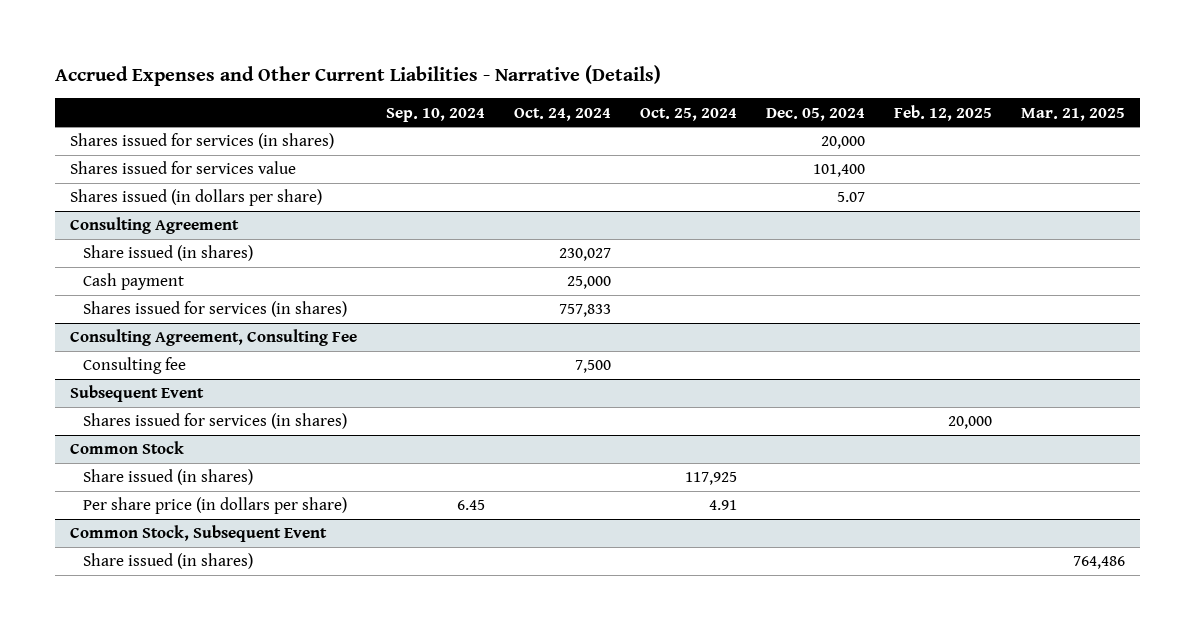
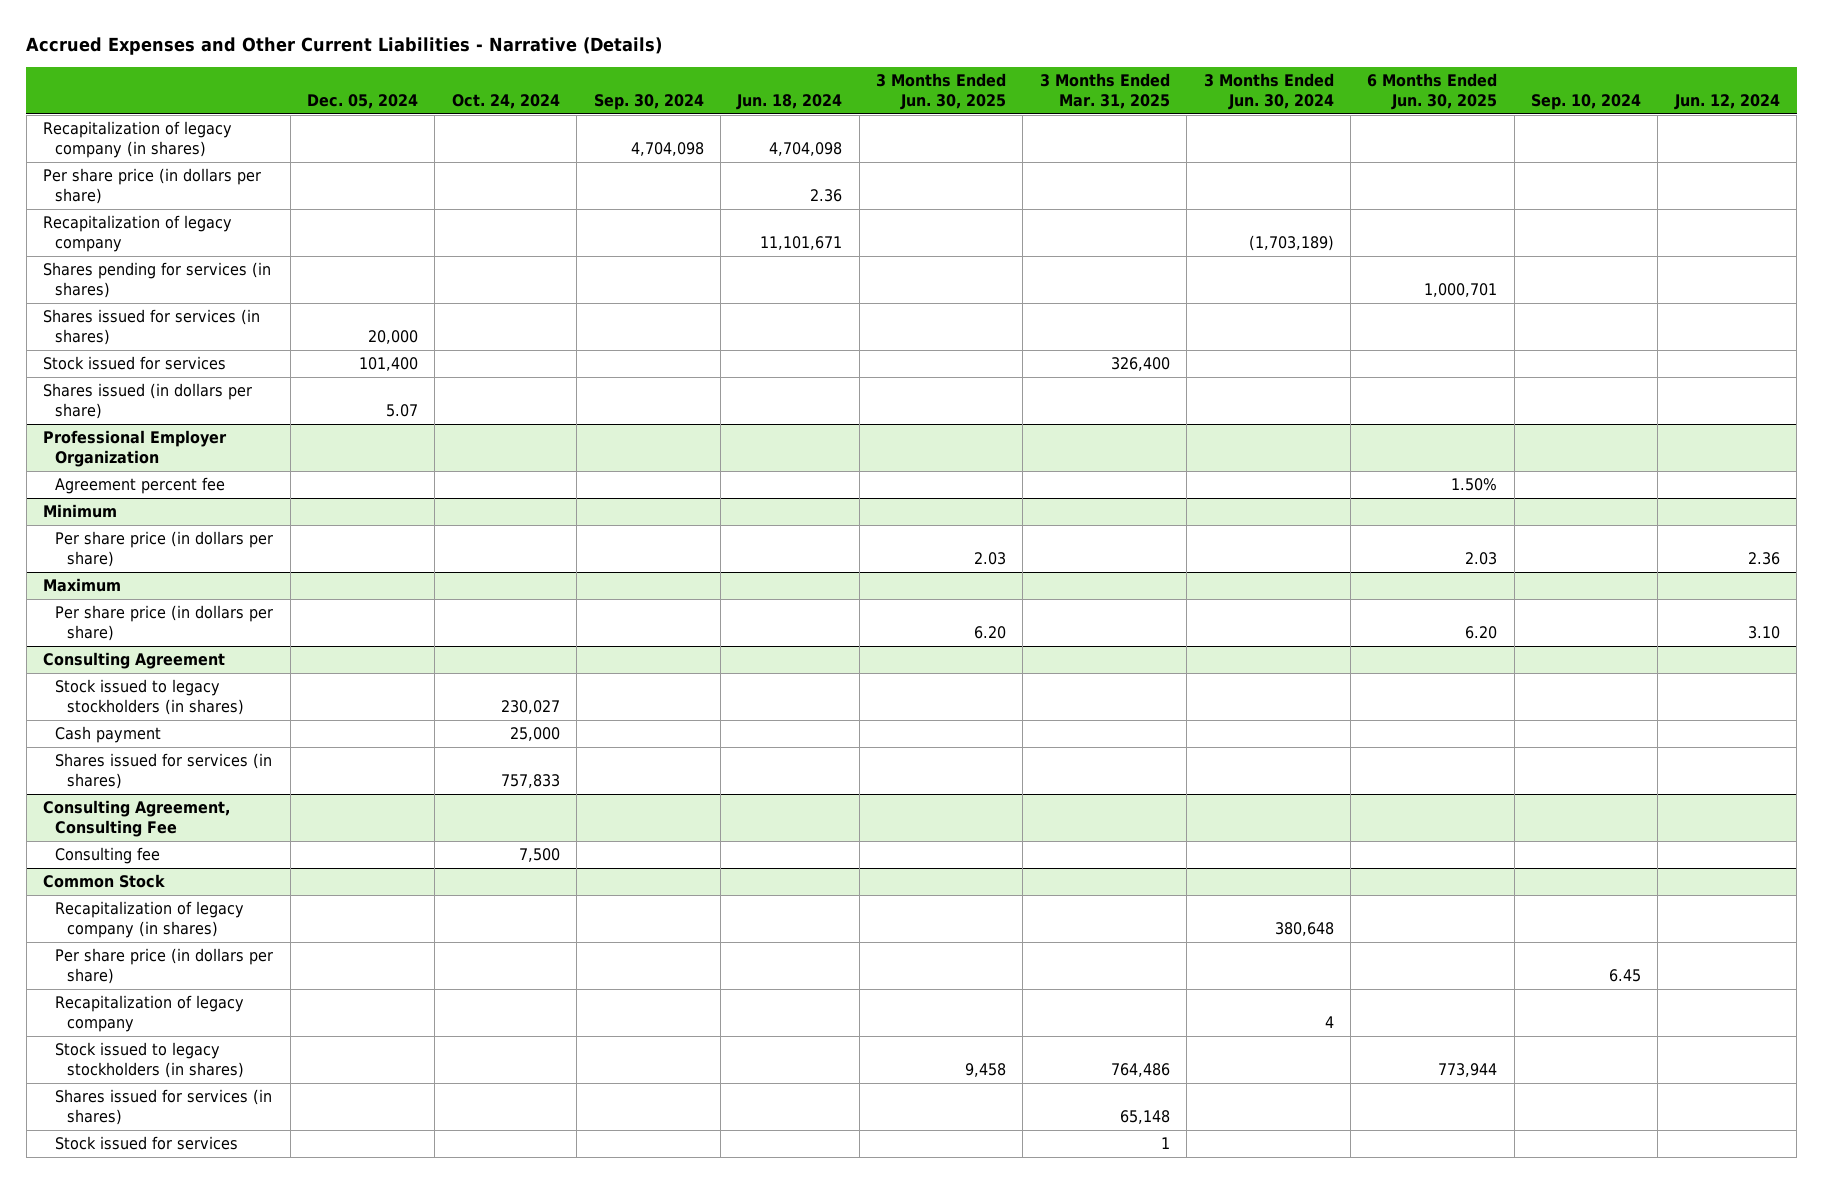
[640,107,738,121] Oct. 25, 2024 -> none
[894,104,993,121] Feb. 12, 2025 -> none
[1021,107,1126,121] Mar. 21, 2025 -> none
none -> [593,94,704,111] Sep. 30, 2024
none -> [736,94,843,111] Jun. 18, 2024
none -> [876,73,1007,111] 3 Months Ended Jun. 30, 2025
none -> [1039,73,1170,110] 3 Months Ended Mar. 31, 2025
none -> [1203,73,1334,111] 3 Months Ended Jun. 30, 2024
none -> [1367,73,1498,111] 6 Months Ended Jun. 30, 2025
none -> [1673,94,1780,111] Jun. 12, 2024
none -> [43,121,233,159] Recapitalization of legacy company (in shares)
none -> [43,168,262,205] Per share price (in dollars per share)
none -> [43,215,233,253] Recapitalization of legacy company
none -> [43,262,272,299] Shares pending for services (in shares)
[69,161,296,175] Shares issued for services value -> [43,356,227,371] Stock issued for services
none -> [43,430,228,468] Professional Employer Organization
none -> [55,477,226,495] Agreement percent fee
none -> [43,504,118,519] Minimum
none -> [55,531,274,568] Per share price (in dollars per share)
none -> [43,578,122,593] Maximum
none -> [55,605,274,642] Per share price (in dollars per share)
[83,245,254,262] Share issued (in shares) -> [55,679,245,716] Stock issued to legacy stockholders (in shares)
[69,385,204,403] Subsequent Event -> none
[83,413,348,430] Shares issued for services (in shares) -> none
[83,469,254,486] Share issued (in shares) -> none
none -> [55,901,245,939] Recapitalization of legacy company (in shares)
[69,525,327,543] Common Stock, Subsequent Event -> none
[83,553,254,570] Share issued (in shares) -> none
none -> [55,995,245,1033] Recapitalization of legacy company
none -> [55,1042,245,1079] Stock issued to legacy stockholders (in shares)
none -> [55,1089,273,1126] Shares issued for services (in shares)
none -> [55,1136,239,1151] Stock issued for services

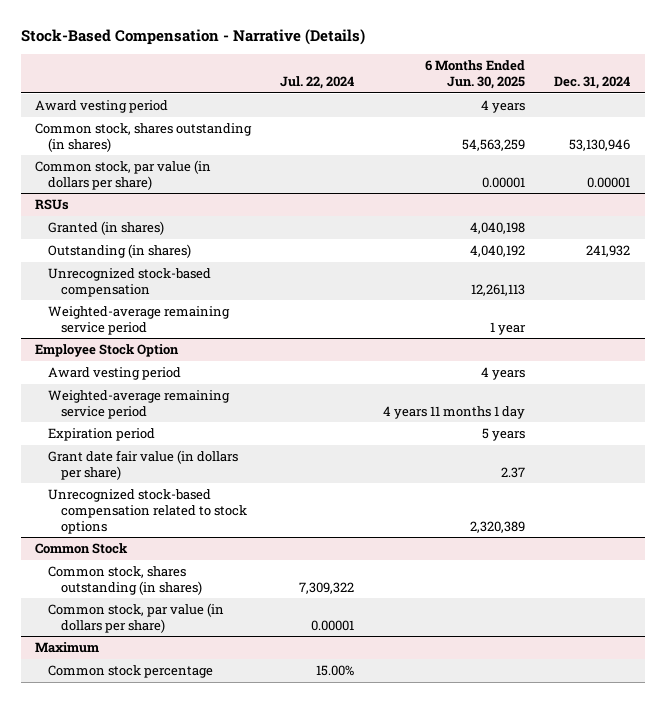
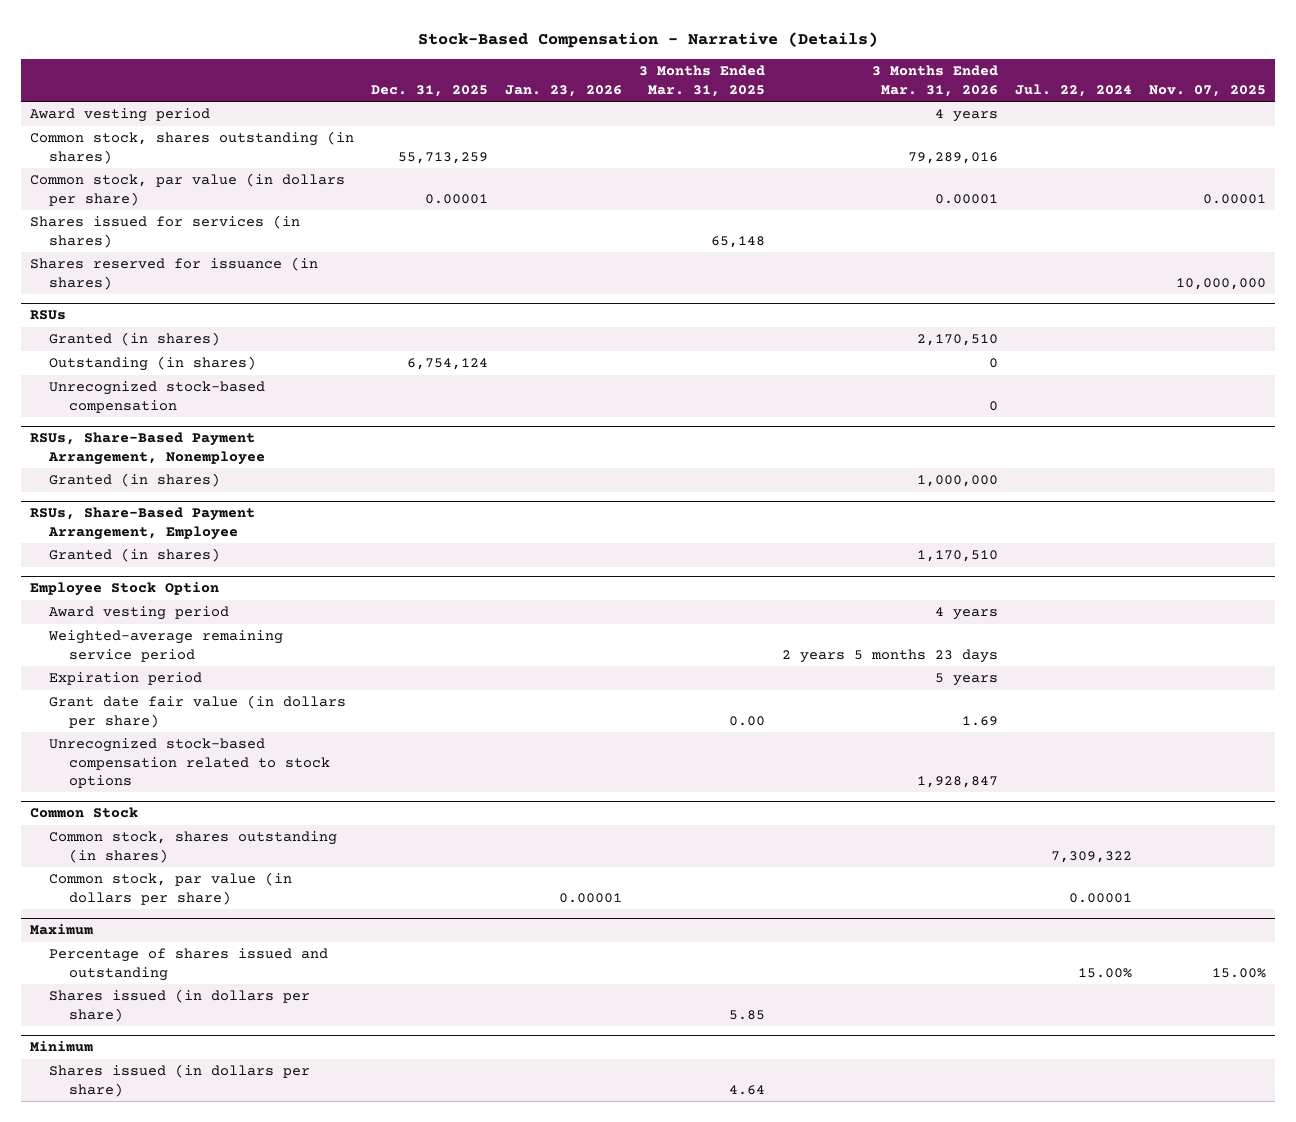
[425,60,526,90] 6 Months Ended Jun. 30, 2025 -> none
[554,76,631,90] Dec. 31, 2024 -> none
none -> [370,84,488,97] Dec. 31, 2025
none -> [505,84,623,97] Jan. 23, 2026
none -> [639,65,766,97] 3 Months Ended Mar. 31, 2025
none -> [872,65,999,97] 3 Months Ended Mar. 31, 2026
none -> [1149,84,1267,97] Nov. 07, 2025
none -> [29,215,300,248] Shares issued for services (in shares)
none -> [29,257,318,290] Shares reserved for issuance (in shares)
[48,306,231,335] Weighted-average remaining service period -> none
none -> [29,432,266,465] RSUs, Share-Based Payment Arrangement, Nonemployee
none -> [49,473,221,488] Granted (in shares)
none -> [29,507,255,540] RSUs, Share-Based Payment Arrangement, Employee
none -> [49,548,221,563] Granted (in shares)
[48,665,214,679] Common stock percentage -> none
none -> [49,948,329,981] Percentage of shares issued and outstanding
none -> [49,989,311,1022] Shares issued (in dollars per share)
none -> [29,1041,93,1053] Minimum
none -> [49,1064,311,1097] Shares issued (in dollars per share)

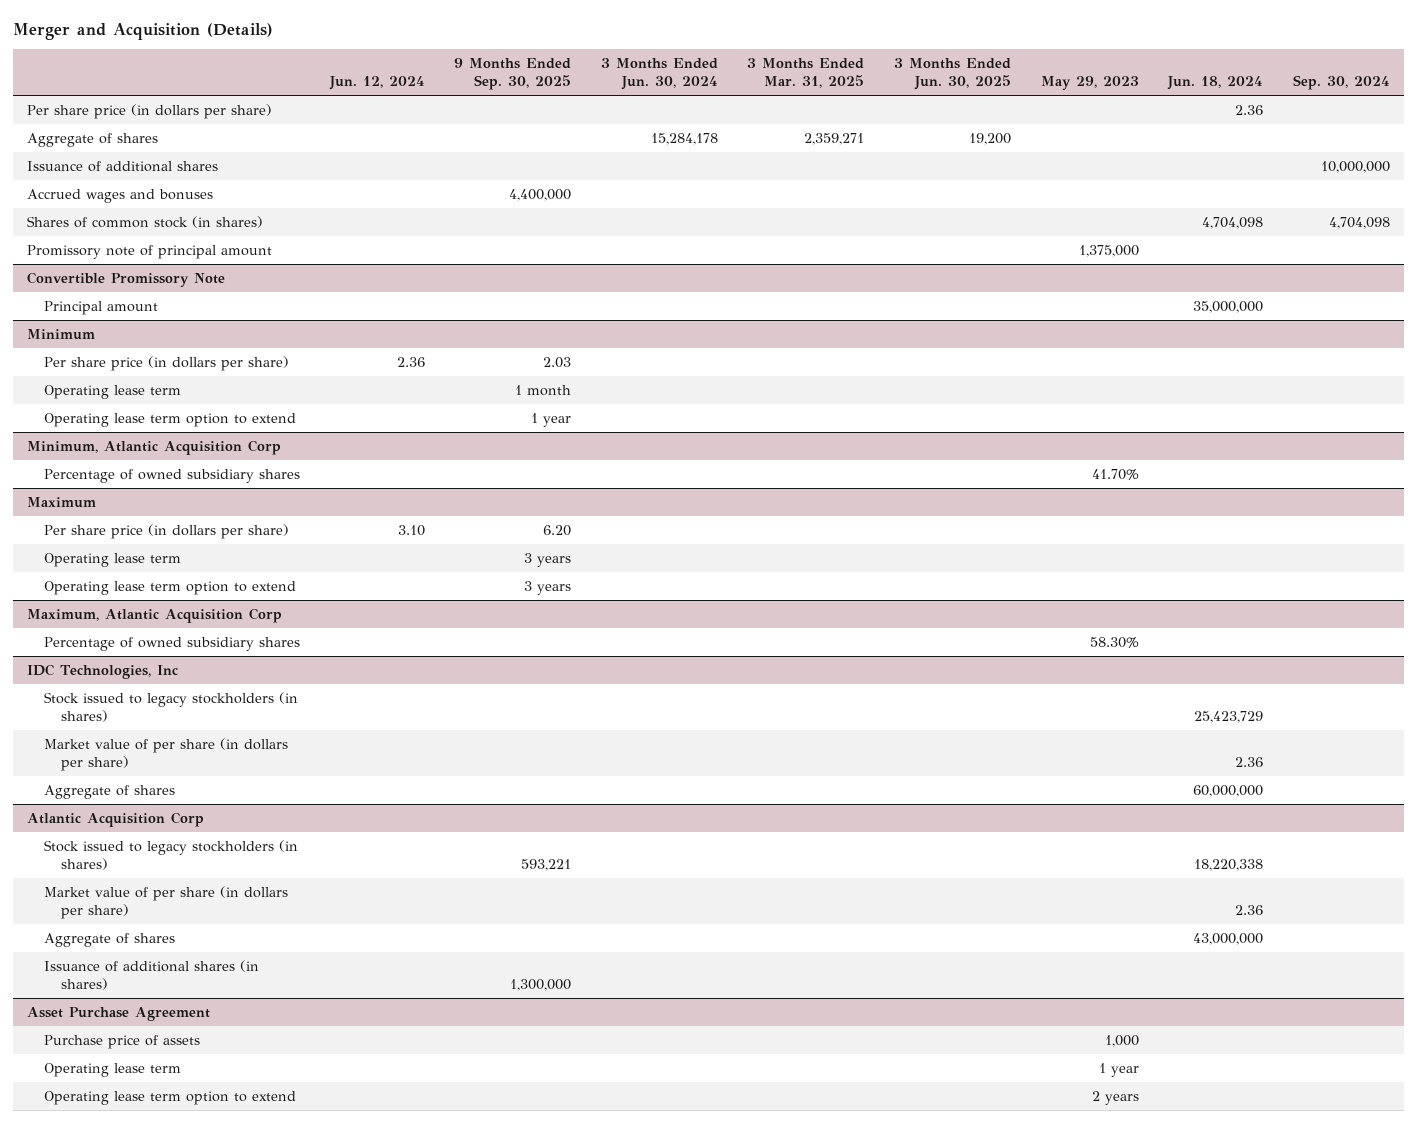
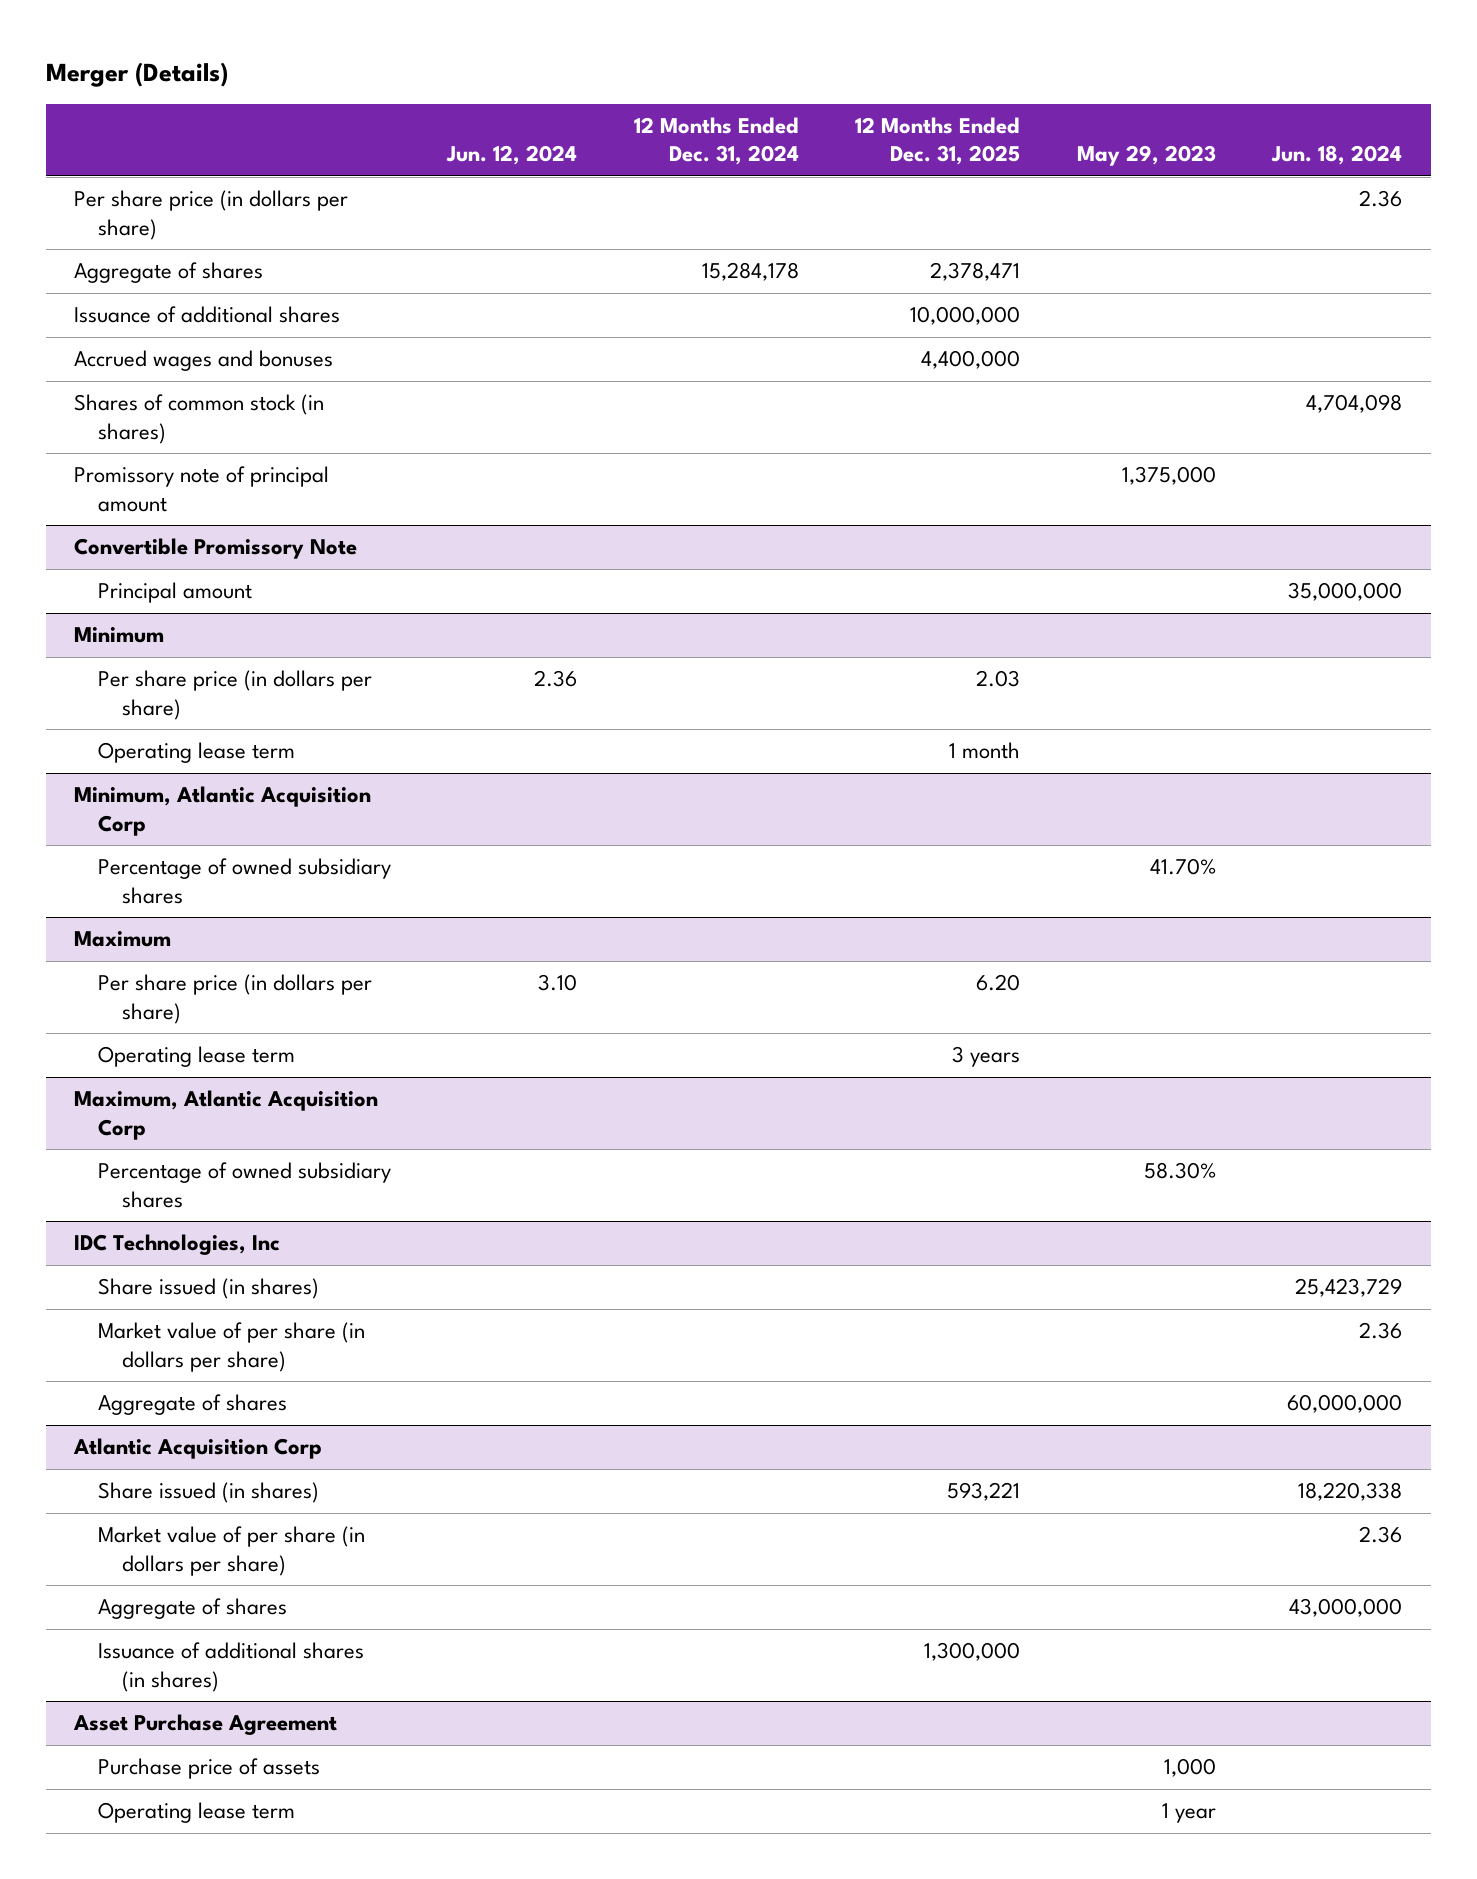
[12,22,273,40] Merger and Acquisition (Details) -> [46,62,229,88] Merger (Details)
[454,58,572,91] 9 Months Ended Sep. 30, 2025 -> none
[600,58,718,91] 3 Months Ended Jun. 30, 2024 -> none
[747,58,865,89] 3 Months Ended Mar. 31, 2025 -> none
[893,58,1011,91] 3 Months Ended Jun. 30, 2025 -> none
[1292,75,1390,91] Sep. 30, 2024 -> none
none -> [633,116,799,166] 12 Months Ended Dec. 31, 2024
none -> [855,116,1021,166] 12 Months Ended Dec. 31, 2025
[44,412,297,427] Operating lease term option to extend -> none
[44,580,297,595] Operating lease term option to extend -> none
[44,691,299,722] Stock issued to legacy stockholders (in shares) -> [98,1278,320,1300] Share issued (in shares)
[44,839,299,870] Stock issued to legacy stockholders (in shares) -> [98,1482,320,1504] Share issued (in shares)
[44,1090,297,1105] Operating lease term option to extend -> none

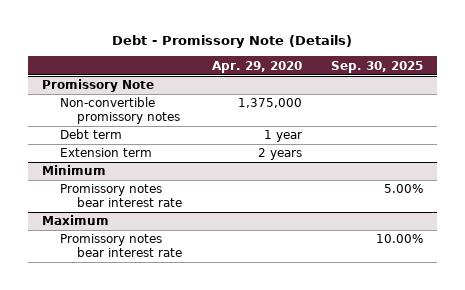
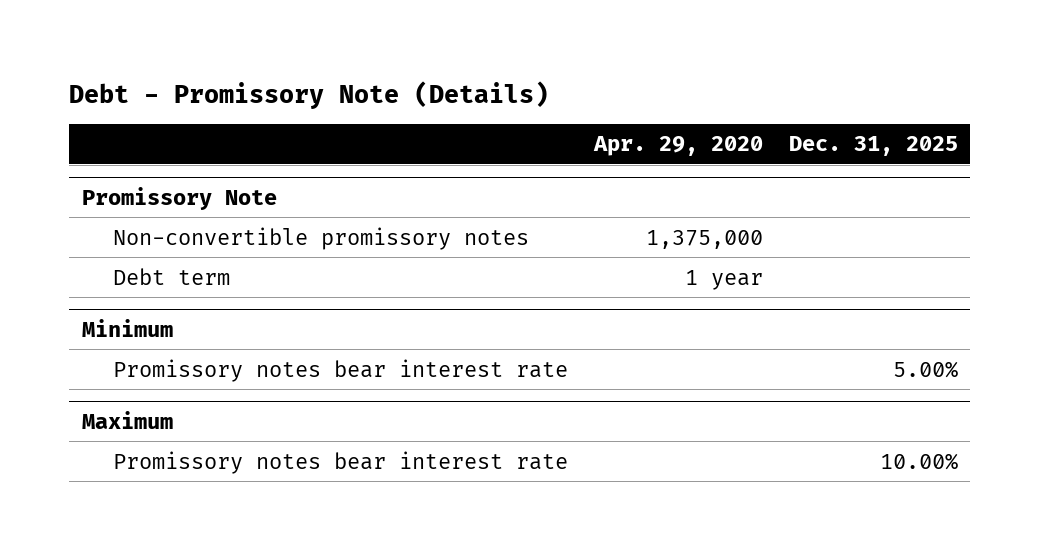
[330,60,423,73] Sep. 30, 2025 -> none
none -> [788,136,958,157] Dec. 31, 2025
[59,148,152,158] Extension term -> none

